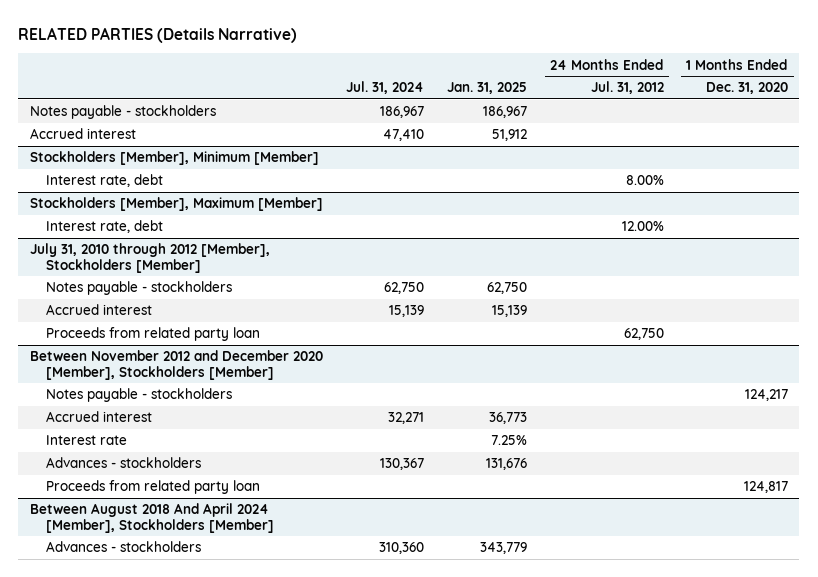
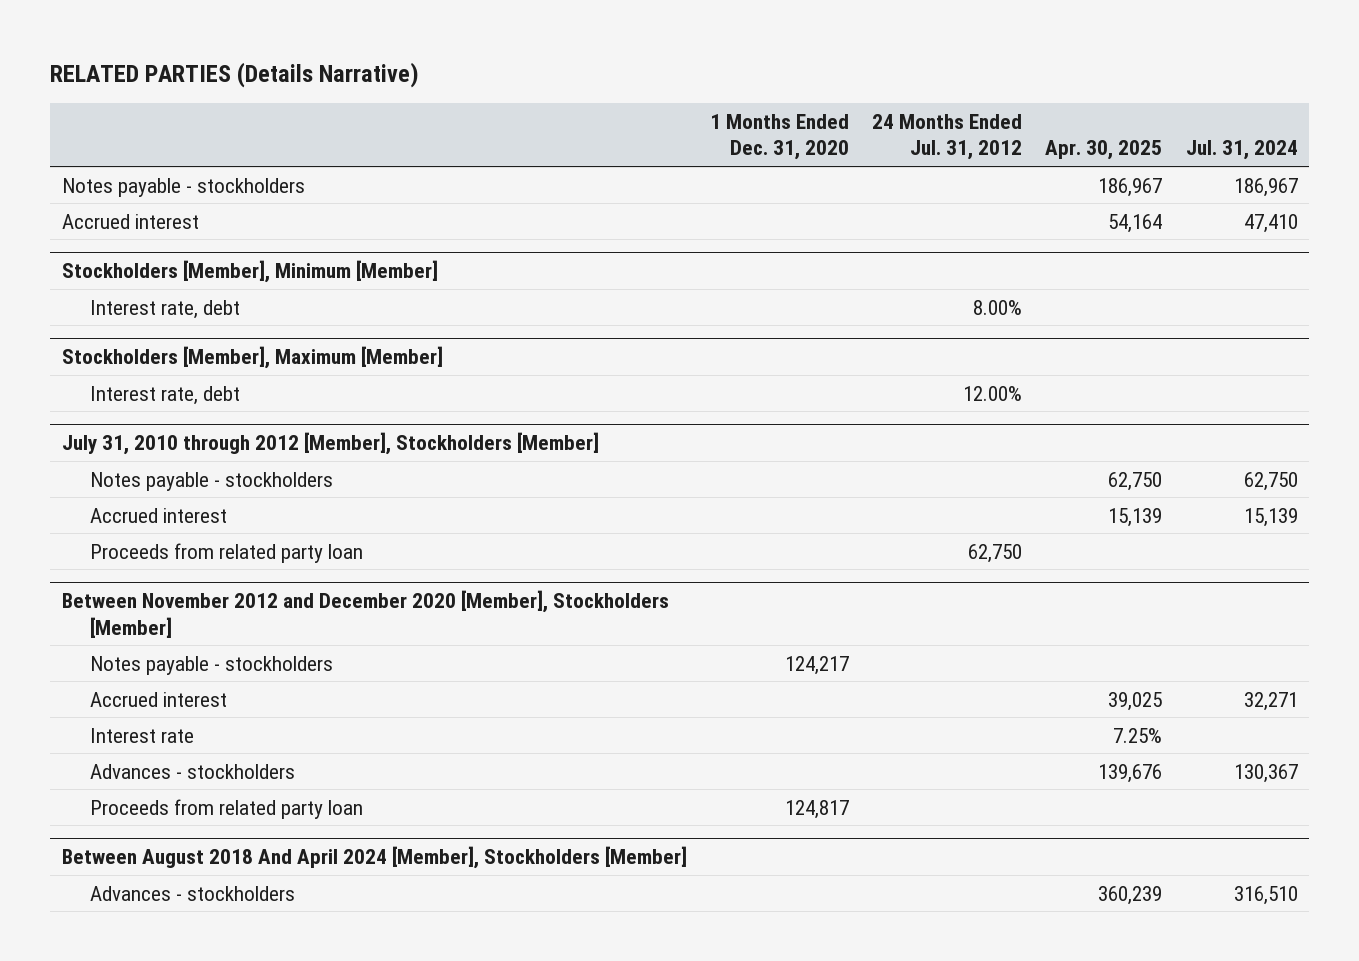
[447,82,528,95] Jan. 31, 2025 -> none
none -> [1045,140,1163,161] Apr. 30, 2025
[379,542,425,555] 310,360 -> [1233,885,1298,905] 316,510

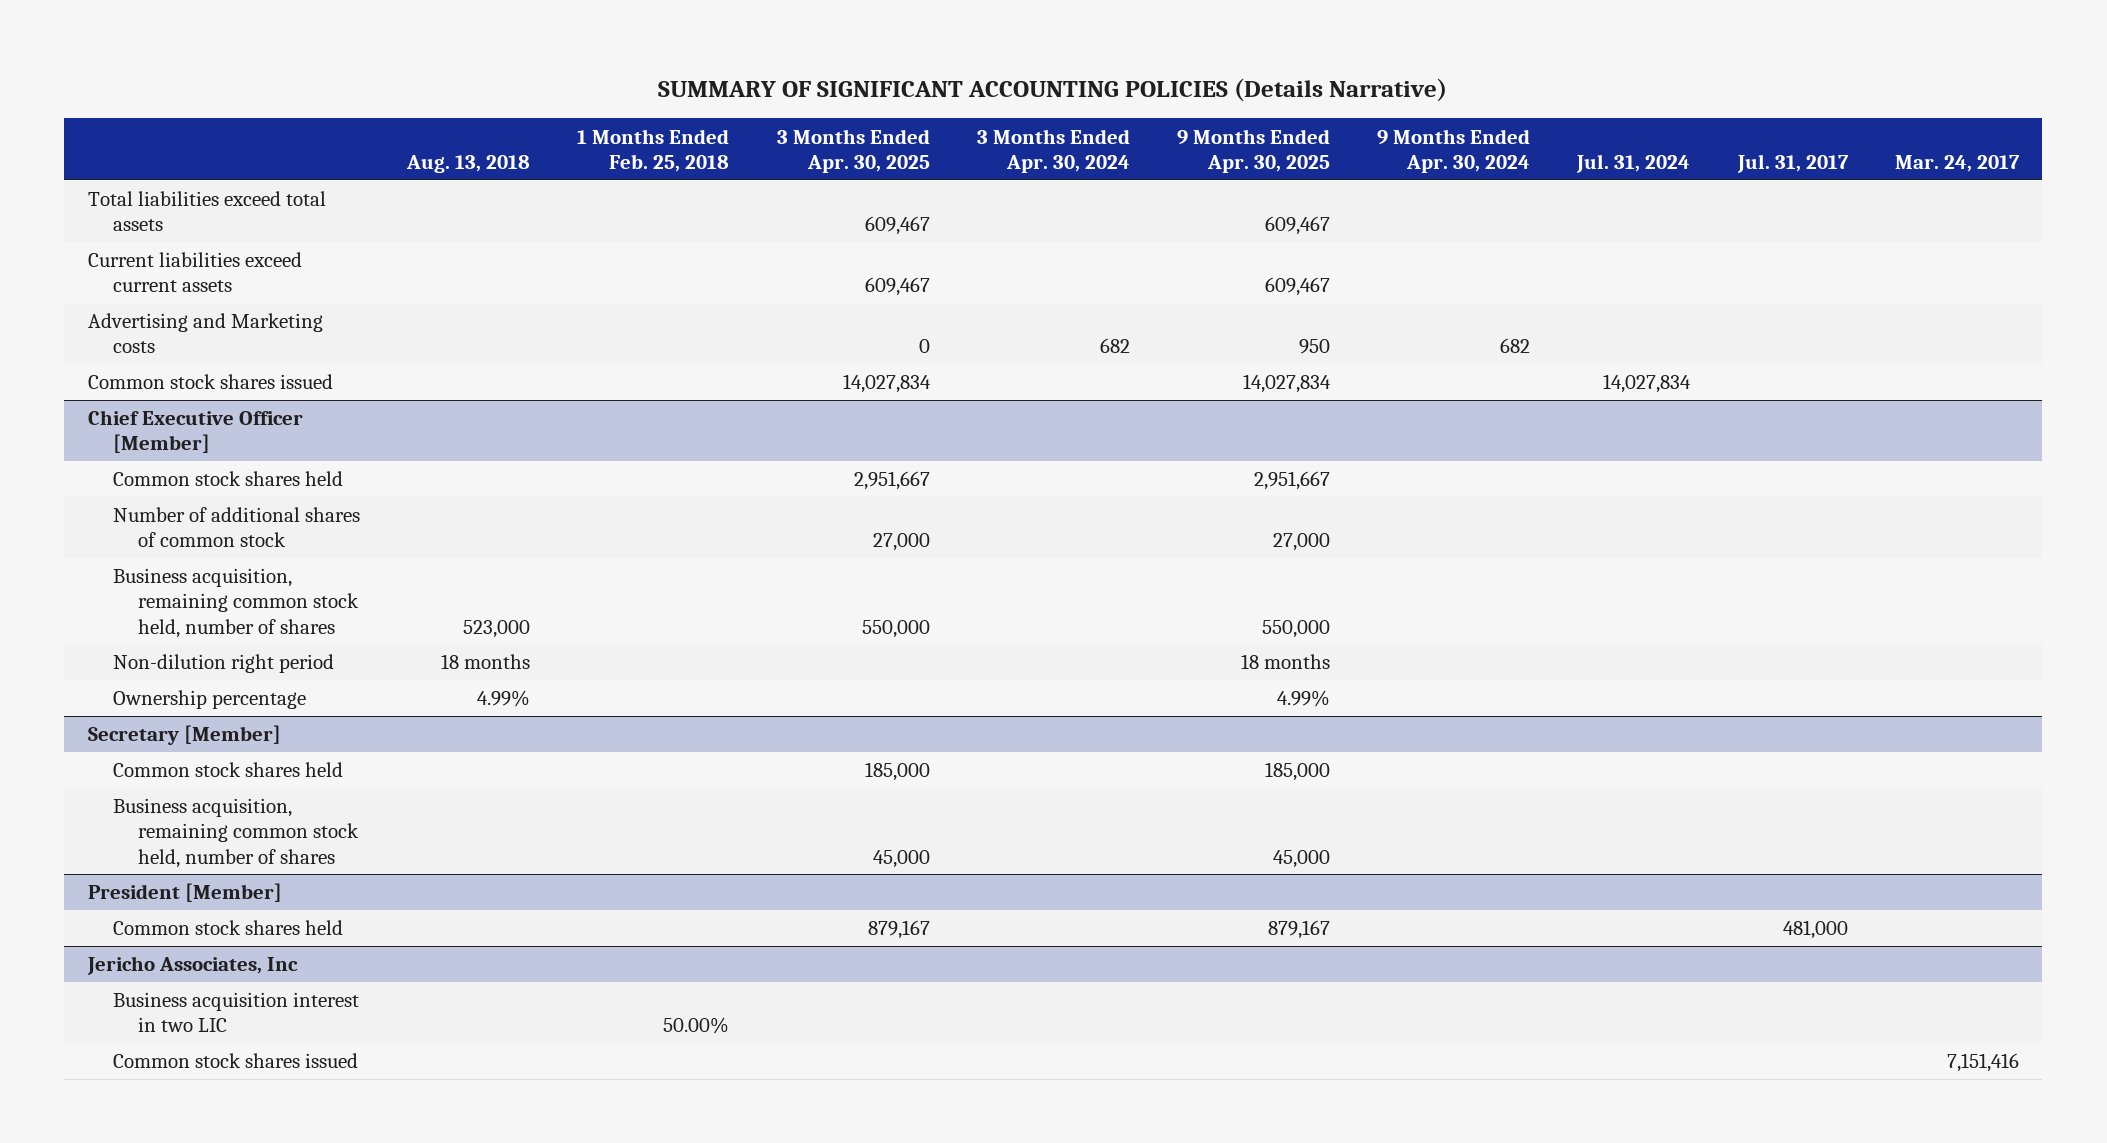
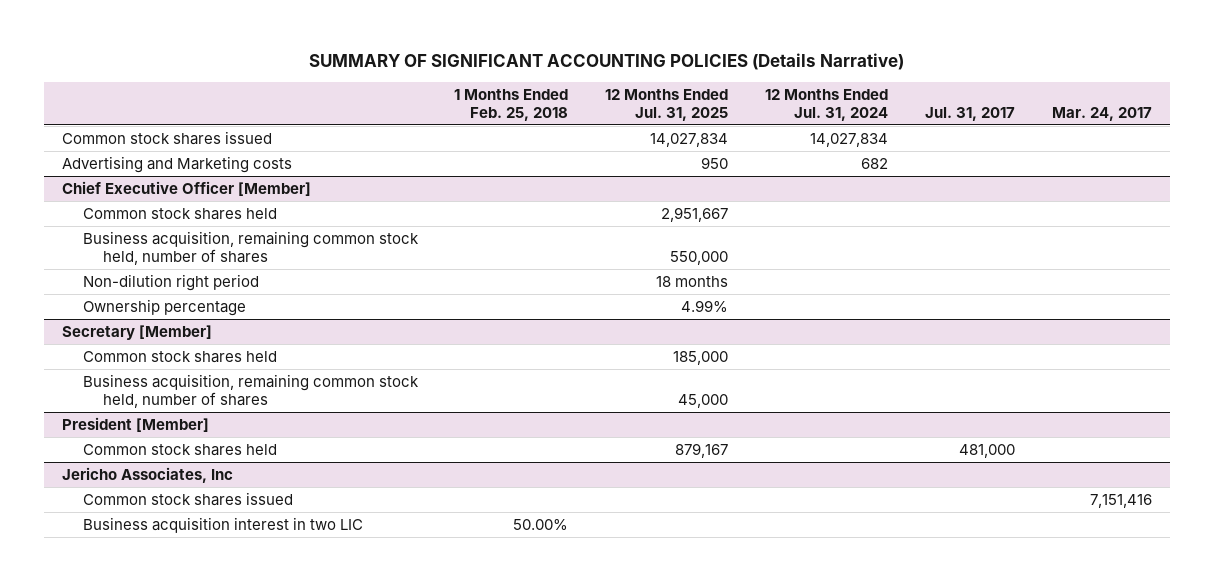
[406,154,531,173] Aug. 13, 2018 -> none
[776,128,930,173] 3 Months Ended Apr. 30, 2025 -> none
[976,128,1130,173] 3 Months Ended Apr. 30, 2024 -> none
[1177,128,1331,173] 9 Months Ended Apr. 30, 2025 -> none
[1377,128,1531,173] 9 Months Ended Apr. 30, 2024 -> none
[1576,153,1691,173] Jul. 31, 2024 -> none
none -> [605,89,729,121] 12 Months Ended Jul. 31, 2025
none -> [765,89,889,121] 12 Months Ended Jul. 31, 2024
[88,191,327,232] Total liabilities exceed total assets -> none
[88,252,303,293] Current liabilities exceed current assets -> none
[88,313,324,354] Advertising and Marketing costs -> [62,155,293,173] Advertising and Marketing costs
[113,507,361,548] Number of additional shares of common stock -> none
[113,992,360,1033] Business acquisition interest in two LIC -> [82,516,363,533] Business acquisition interest in two LIC

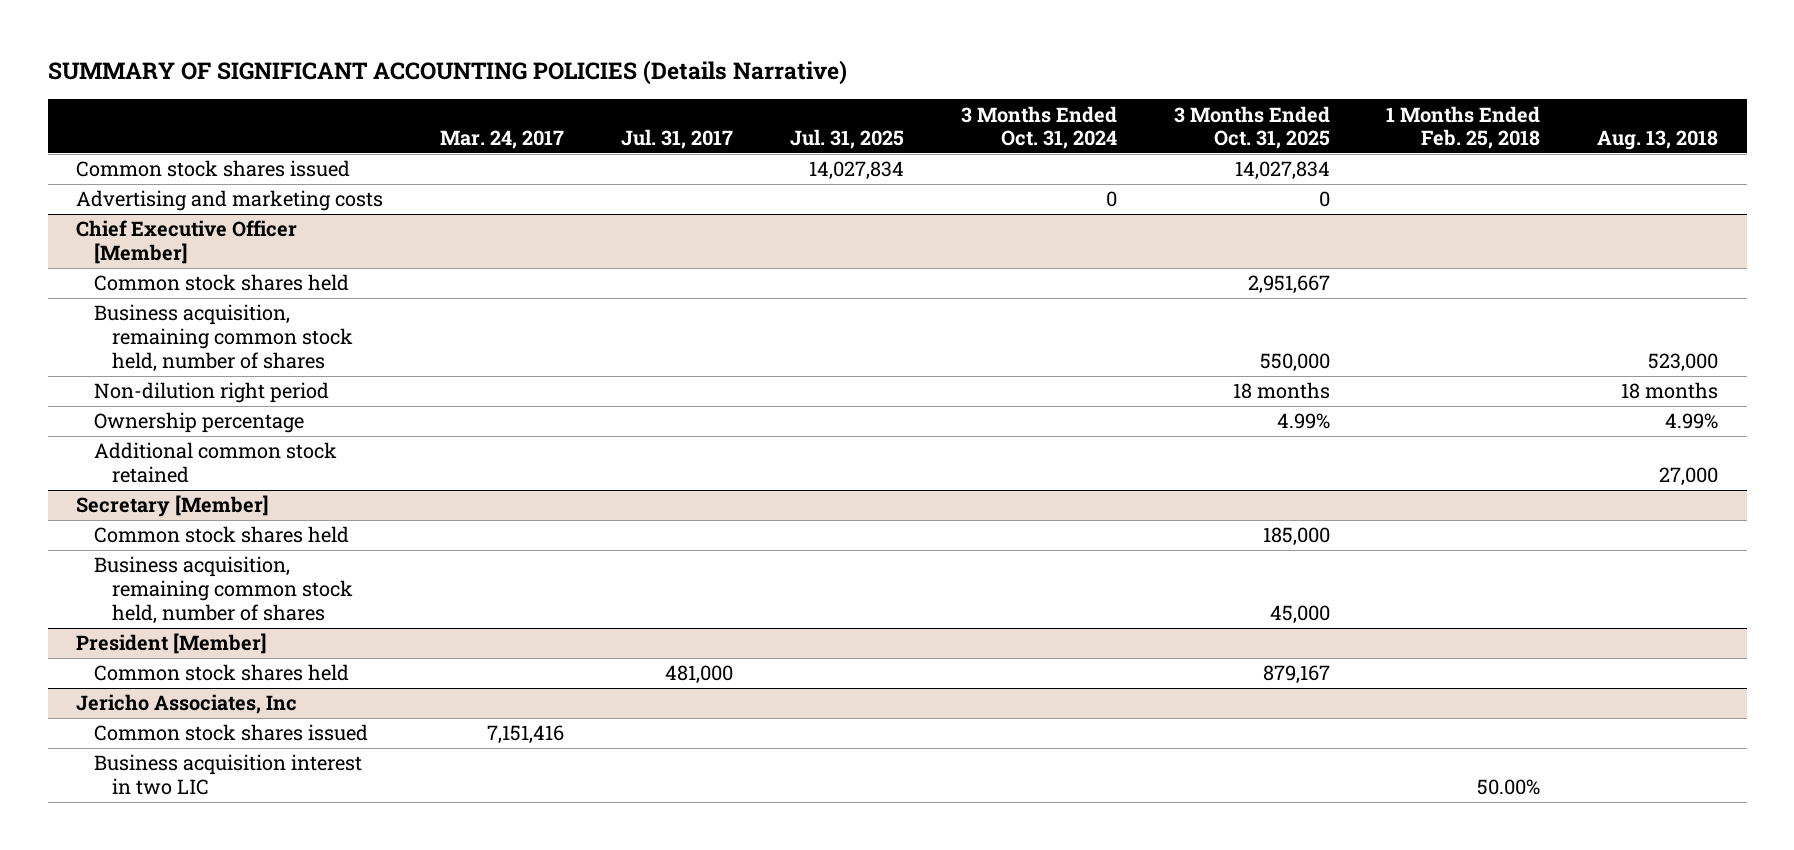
[605,89,729,121] 12 Months Ended Jul. 31, 2025 -> none
[765,89,889,121] 12 Months Ended Jul. 31, 2024 -> none
none -> [789,129,904,150] Jul. 31, 2025
none -> [960,105,1117,150] 3 Months Ended Oct. 31, 2024
none -> [1173,105,1330,150] 3 Months Ended Oct. 31, 2025
none -> [1597,130,1719,151] Aug. 13, 2018
[62,155,293,173] Advertising and Marketing costs -> [76,190,384,212] Advertising and marketing costs
none -> [94,442,338,484] Additional common stock retained

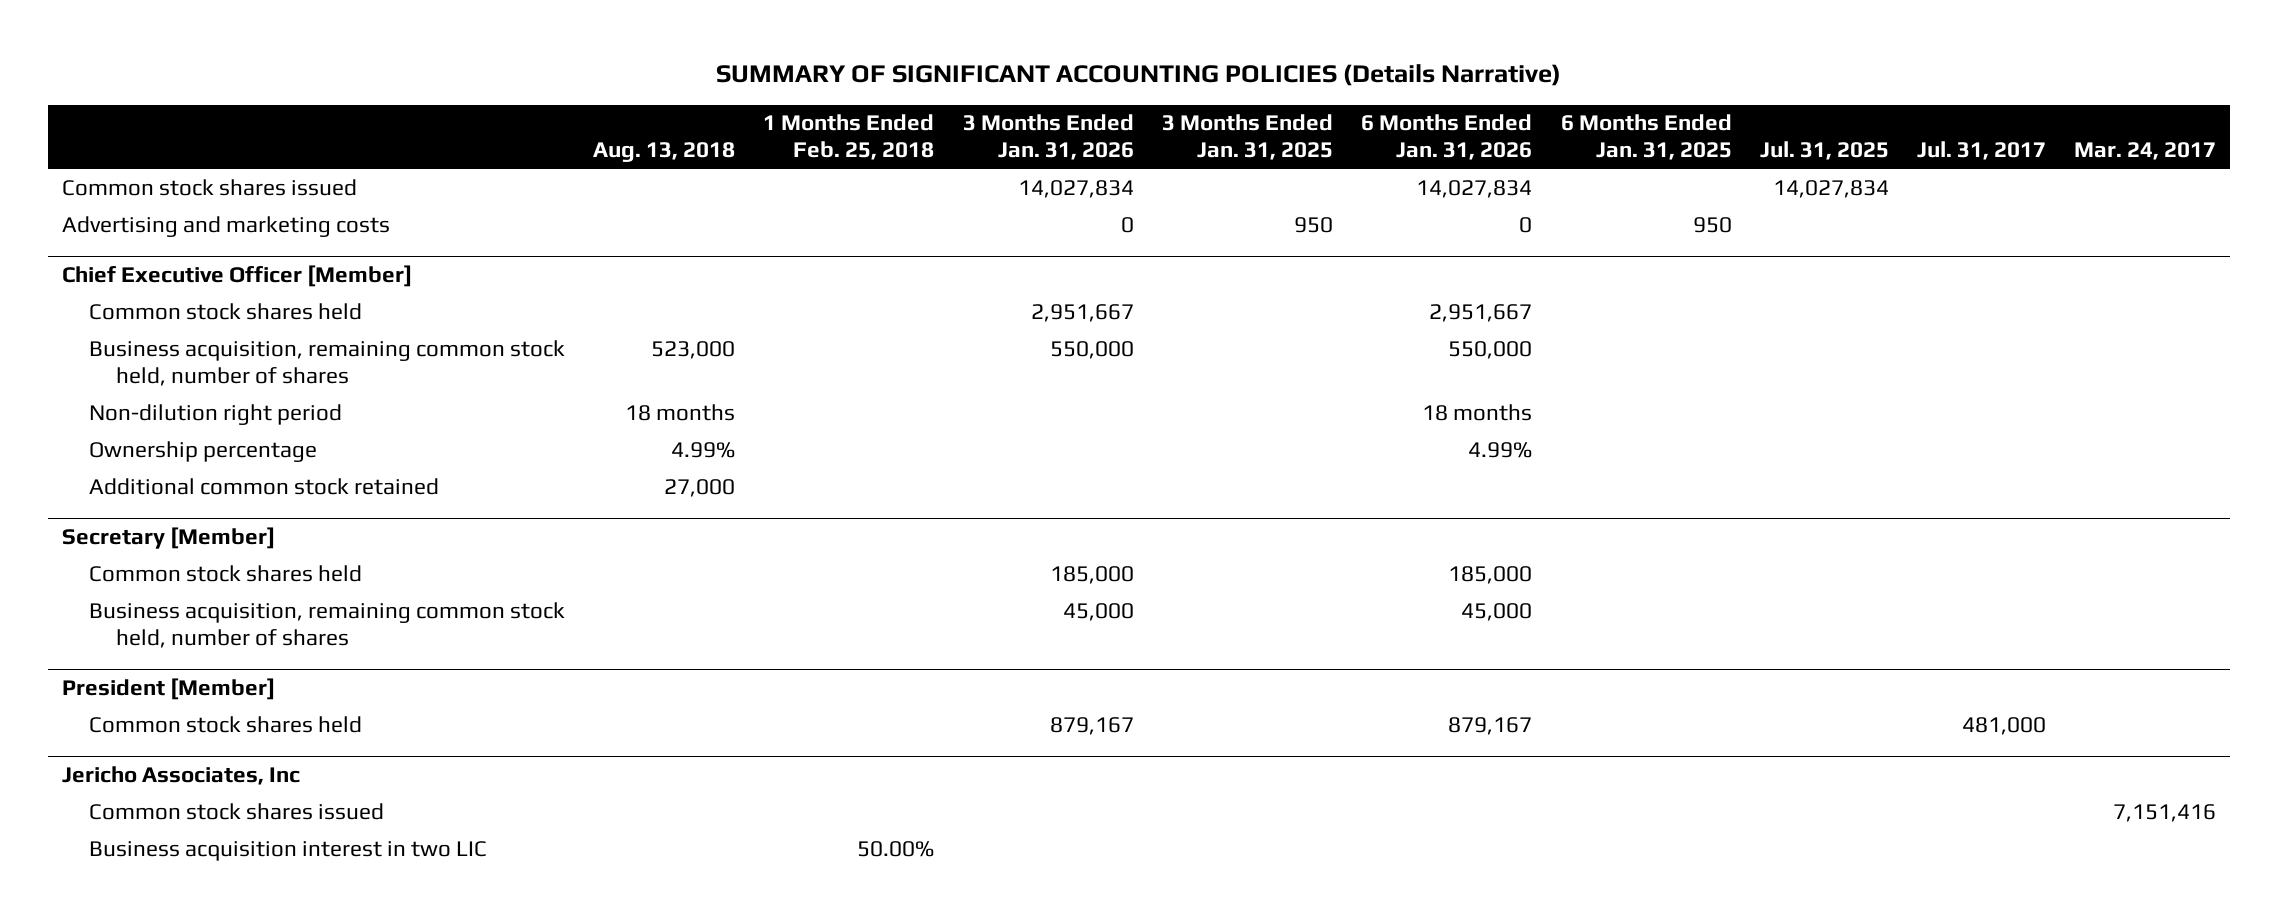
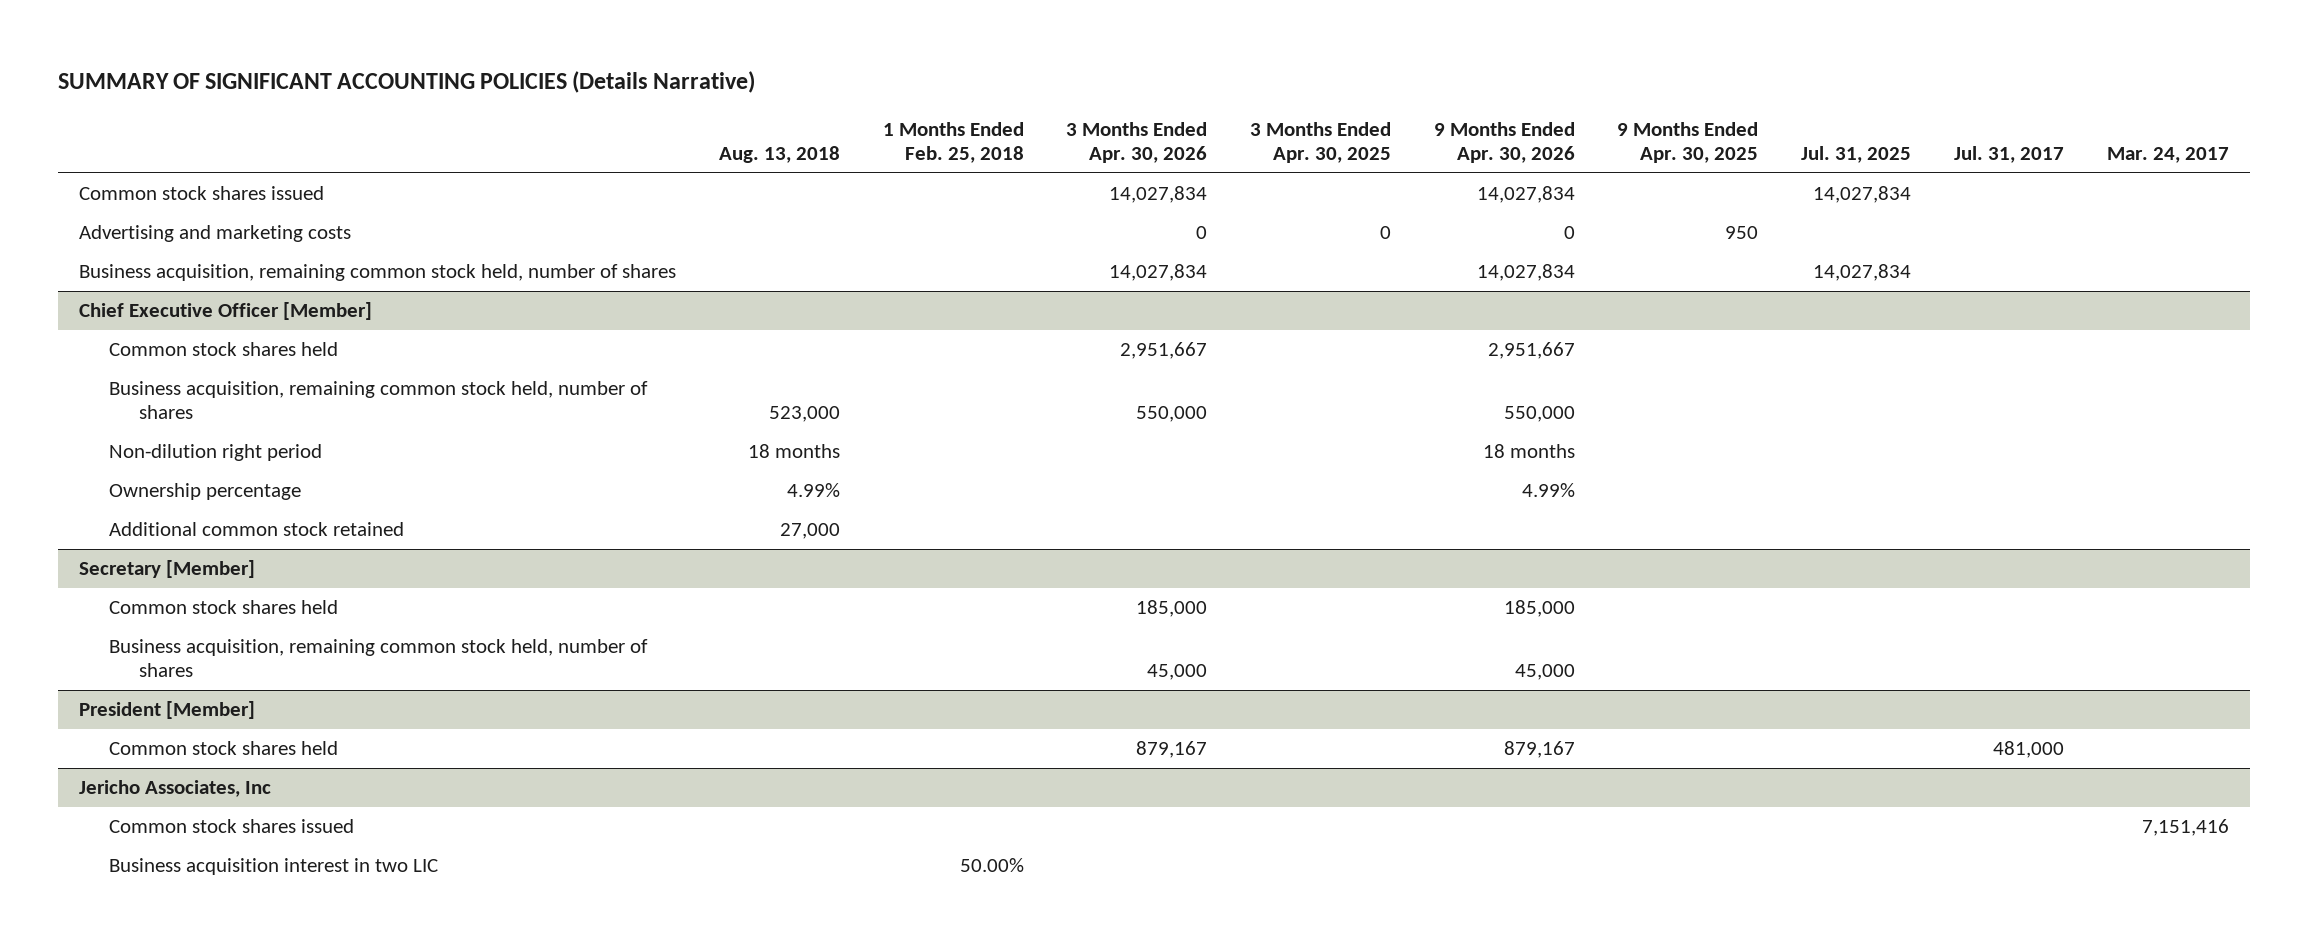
[962,114,1134,161] 3 Months Ended Jan. 31, 2026 -> none
[1161,114,1333,161] 3 Months Ended Jan. 31, 2025 -> none
[1361,114,1533,161] 6 Months Ended Jan. 31, 2026 -> none
[1560,114,1732,161] 6 Months Ended Jan. 31, 2025 -> none
none -> [1066,121,1208,163] 3 Months Ended Apr. 30, 2026
none -> [1249,121,1391,163] 3 Months Ended Apr. 30, 2025
none -> [1433,121,1575,163] 9 Months Ended Apr. 30, 2026
none -> [1617,121,1759,163] 9 Months Ended Apr. 30, 2025
none -> [79,264,677,282] Business acquisition, remaining common stock held, number of shares

